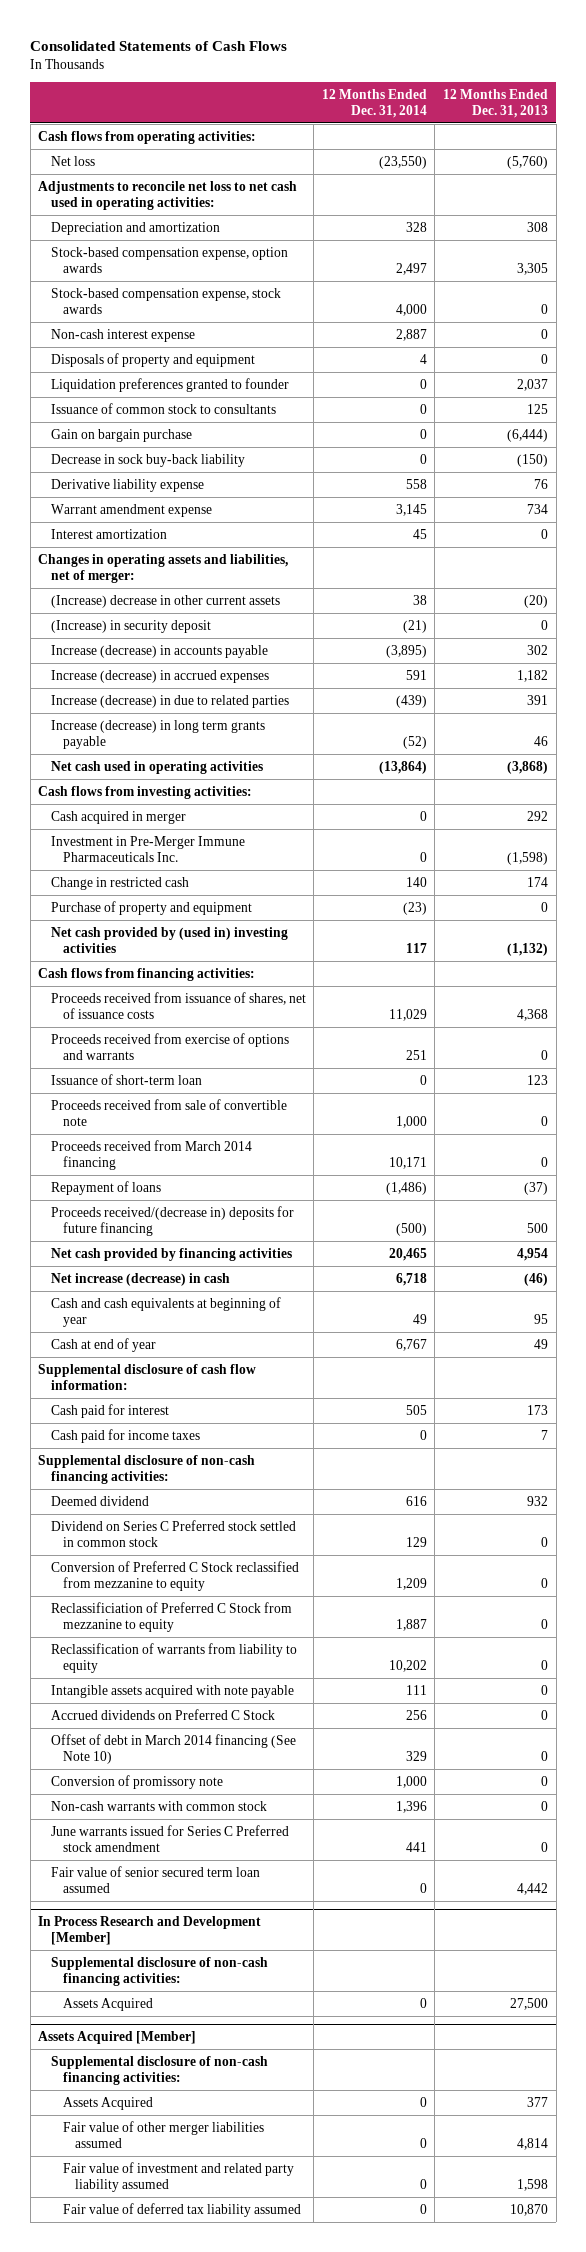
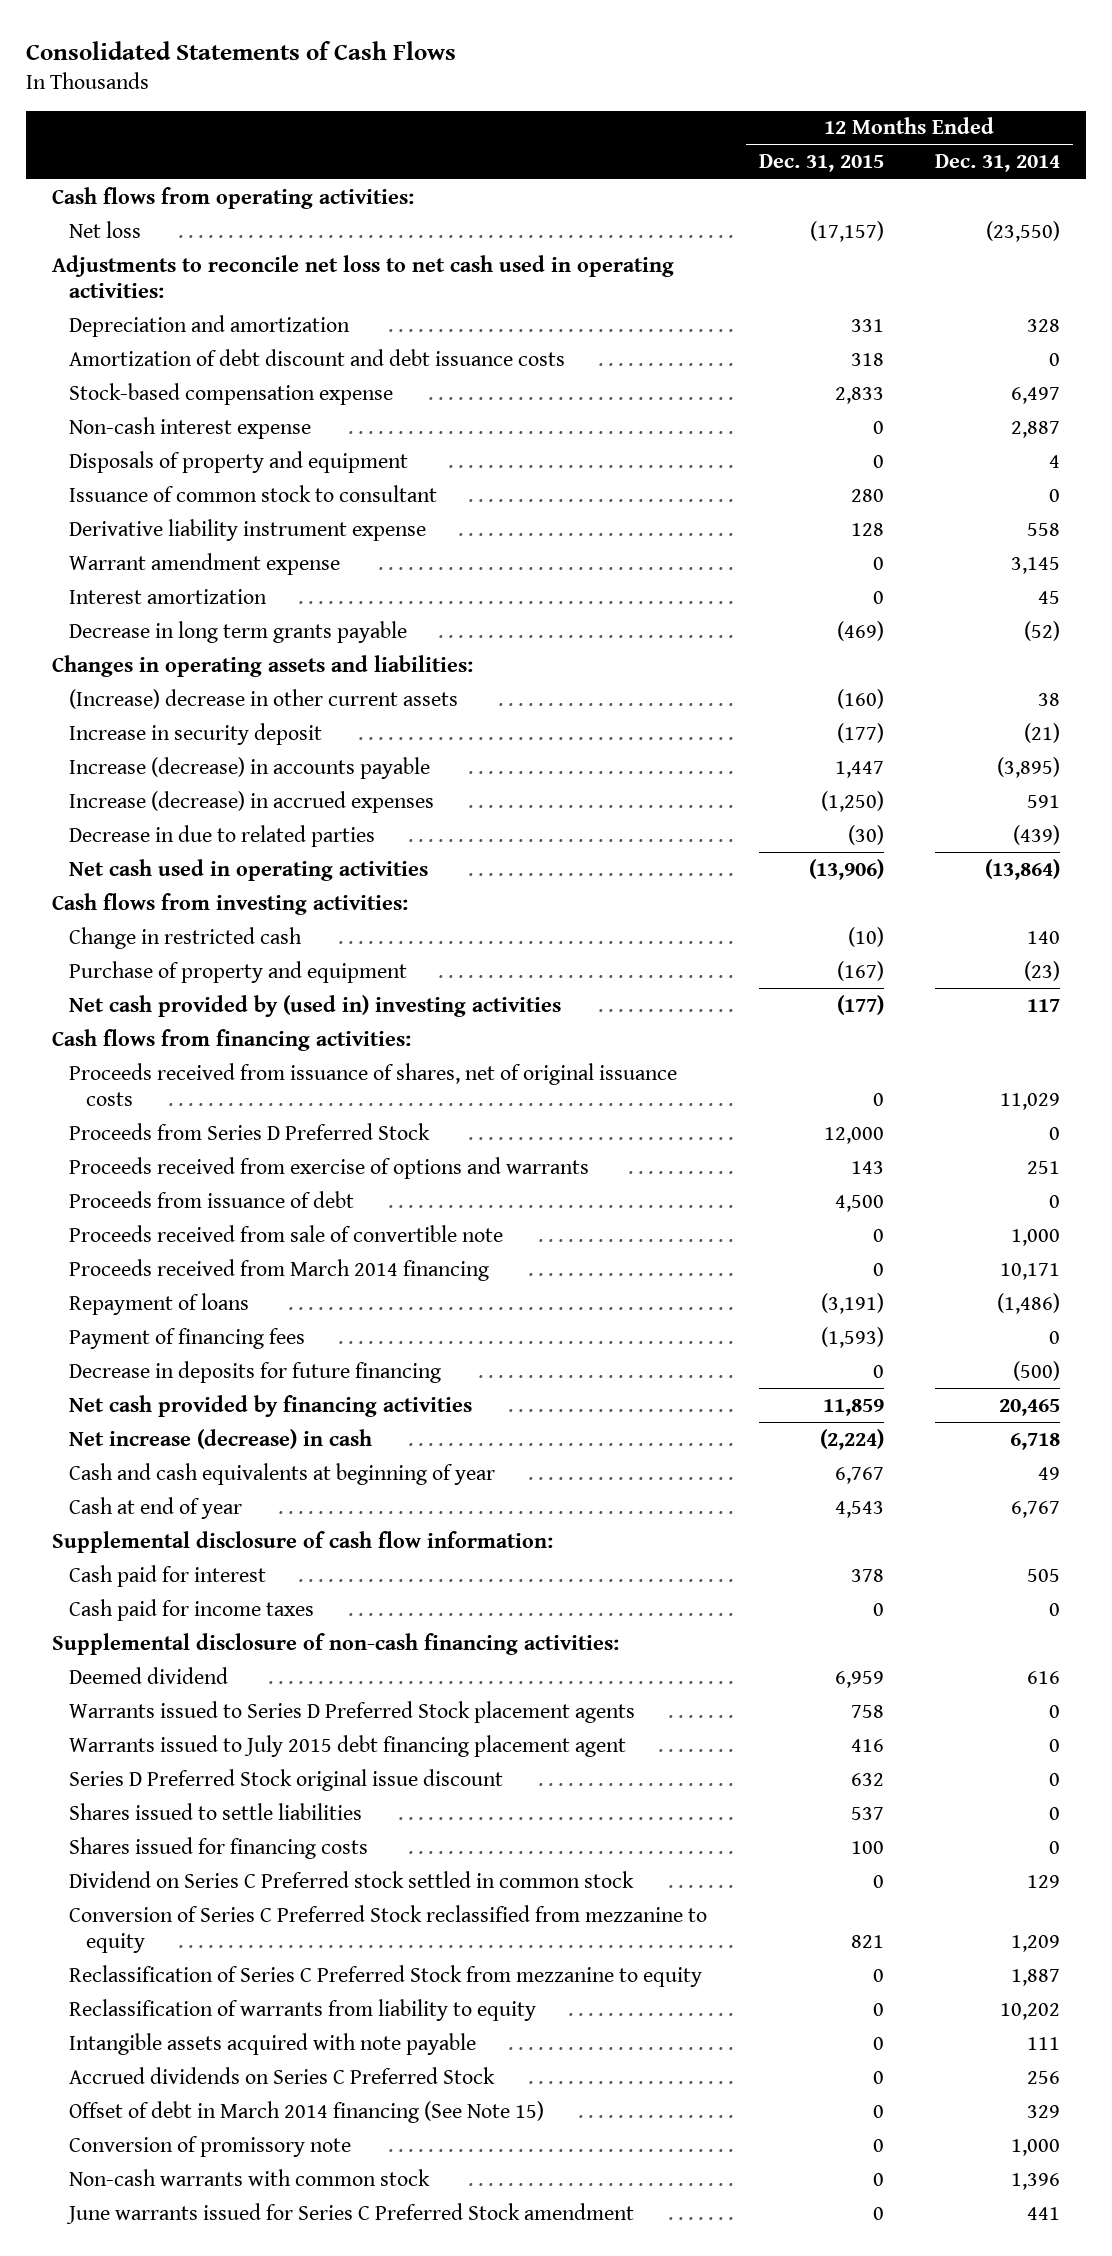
[442,88,548,118] 12 Months Ended Dec. 31, 2013 -> none
none -> [758,154,884,173] Dec. 31, 2015
[50,246,288,274] Stock-based compensation expense, option awards -> none
none -> [69,348,566,366] Amortization of debt discount and debt issuance costs
[50,287,281,315] Stock-based compensation expense, stock awards -> [69,382,394,405] Stock-based compensation expense
[395,304,427,317] 4,000 -> [1010,386,1060,404] 6,497
[50,377,289,392] Liquidation preferences granted to founder -> none
[50,428,192,442] Gain on bargain purchase -> none
[50,453,245,467] Decrease in sock buy-back liability -> none
[50,402,276,414] Issuance of common stock to consultants -> [69,484,438,502] Issuance of common stock to consultant
[50,478,204,492] Derivative liability expense -> [69,518,427,541] Derivative liability instrument expense
none -> [69,620,408,643] Decrease in long term grants payable
[38,553,289,584] Changes in operating assets and liabilities, net of merger: -> [52,654,474,677] Changes in operating assets and liabilities:
[50,619,211,633] (Increase) in security deposit -> [69,722,323,745] Increase in security deposit
[50,719,265,750] Increase (decrease) in long term grants payable -> none
[50,694,289,708] Increase (decrease) in due to related parties -> [69,824,376,847] Decrease in due to related parties
[50,810,186,824] Cash acquired in merger -> none
[50,835,245,863] Investment in Pre-Merger Immune Pharmaceuticals Inc. -> none
[50,991,306,1020] Proceeds received from issuance of shares, net of issuance costs -> [69,1062,678,1107] Proceeds received from issuance of shares, net of original issuance costs
none -> [69,1122,431,1140] Proceeds from Series D Preferred Stock
[50,1073,202,1085] Issuance of short-term loan -> [69,1190,355,1208] Proceeds from issuance of debt
none -> [69,1327,306,1349] Payment of financing fees
[50,1205,294,1237] Proceeds received/(decrease in) deposits for future financing -> [69,1360,442,1383] Decrease in deposits for future financing
none -> [69,1700,636,1723] Warrants issued to Series D Preferred Stock placement agents
none -> [69,1734,627,1757] Warrants issued to July 2015 debt financing placement agent
none -> [69,1768,504,1791] Series D Preferred Stock original issue discount
none -> [69,1802,363,1820] Shares issued to settle liabilities
none -> [69,1836,369,1859] Shares issued for financing costs
[50,1560,299,1592] Conversion of Preferred C Stock reclassified from mezzanine to equity -> [69,1904,708,1954] Conversion of Series C Preferred Stock reclassified from mezzanine to equity
[50,1601,292,1633] Reclassificiation of Preferred C Stock from mezzanine to equity -> [69,1964,703,1987] Reclassification of Series C Preferred Stock from mezzanine to equity
[50,1708,275,1720] Accrued dividends on Preferred C Stock -> [69,2066,496,2084] Accrued dividends on Series C Preferred Stock
[50,1733,296,1765] Offset of debt in March 2014 financing (See Note 10) -> [69,2100,545,2123] Offset of debt in March 2014 financing (See Note 15)
[50,1865,260,1894] Fair value of senior secured term loan assumed -> none
[38,1915,262,1946] In Process Research and Development [Member] -> none
[50,1956,268,1987] Supplemental disclosure of non-cash financing activities: -> none
[62,1997,153,2011] Assets Acquired -> none
[38,2030,197,2044] Assets Acquired [Member] -> none
[50,2055,268,2086] Supplemental disclosure of non-cash financing activities: -> none
[62,2096,153,2110] Assets Acquired -> none
[62,2120,264,2149] Fair value of other merger liabilities assumed -> none
[62,2161,294,2193] Fair value of investment and related party liability assumed -> none
[62,2202,301,2217] Fair value of deferred tax liability assumed -> none
[50,1824,289,1853] June warrants issued for Series C Preferred stock amendment -> [66,2202,635,2224] June warrants issued for Series C Preferred Stock amendment

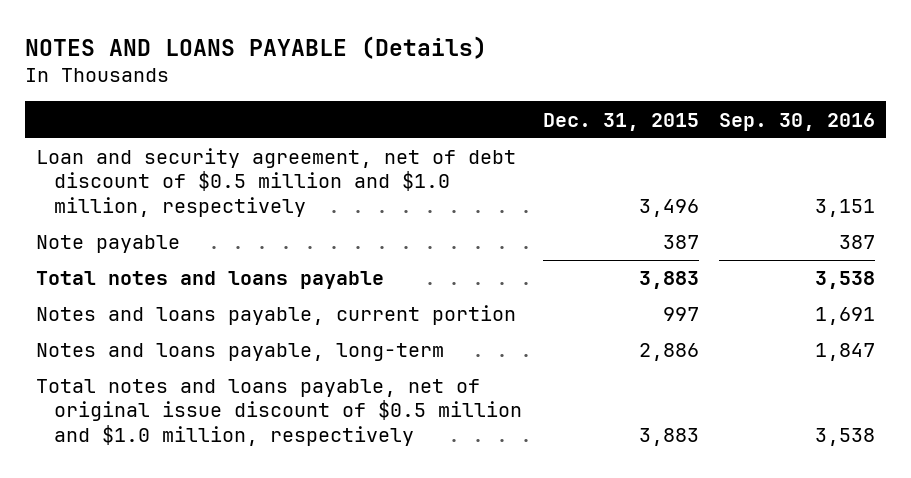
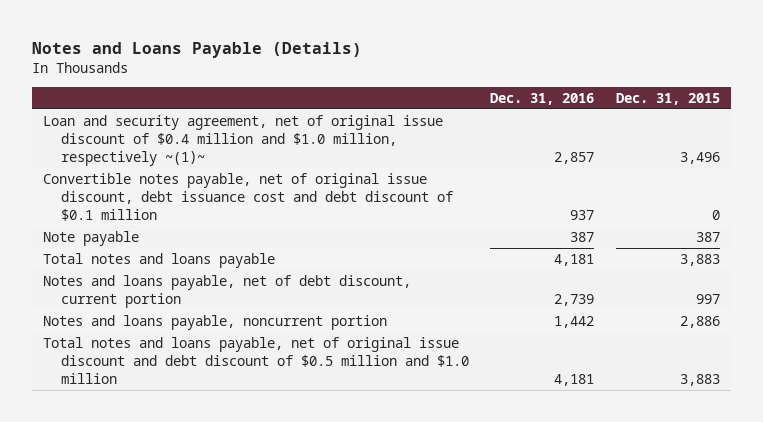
[25,35,488,59] NOTES AND LOANS PAYABLE (Details) -> [31,41,362,58] Notes and Loans Payable (Details)
[719,112,876,131] Sep. 30, 2016 -> none
none -> [490,92,595,105] Dec. 31, 2016
[35,148,516,217] Loan and security agreement, net of debt discount of $0.5 million and $1.0 million, respectively -> [42,115,443,167] Loan and security agreement, net of original issue discount of $0.4 million and $1.0 million, respectively ~(1)~
none -> [42,173,453,222] Convertible notes payable, net of original issue discount, debt issuance cost and debt discount of $0.1 million
[35,305,516,326] Notes and loans payable, current portion -> [42,275,411,309] Notes and loans payable, net of debt discount, current portion
[35,343,444,362] Notes and loans payable, long-term -> [42,315,387,331] Notes and loans payable, noncurrent portion
[35,379,522,446] Total notes and loans payable, net of original issue discount of $0.5 million and $1.0 million, respectively -> [42,337,469,385] Total notes and loans payable, net of original issue discount and debt discount of $0.5 million and $1.0 million

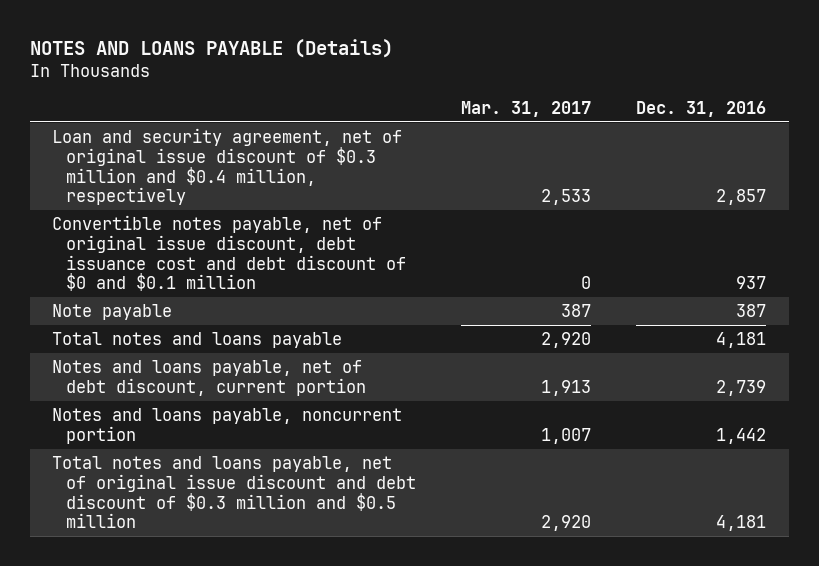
[31,41,362,58] Notes and Loans Payable (Details) -> [29,39,393,59] NOTES AND LOANS PAYABLE (Details)
[616,92,721,105] Dec. 31, 2015 -> none
none -> [461,100,592,117] Mar. 31, 2017
[42,115,443,167] Loan and security agreement, net of original issue discount of $0.4 million and $1.0 million, respectively ~(1)~ -> [52,127,403,206] Loan and security agreement, net of original issue discount of $0.3 million and $0.4 million, respectively
[42,173,453,222] Convertible notes payable, net of original issue discount, debt issuance cost and debt discount of $0.1 million -> [52,214,407,292] Convertible notes payable, net of original issue discount, debt issuance cost and debt discount of $0 and $0.1 million
[42,337,469,385] Total notes and loans payable, net of original issue discount and debt discount of $0.5 million and $1.0 million -> [52,455,417,529] Total notes and loans payable, net of original issue discount and debt discount of $0.3 million and $0.5 million

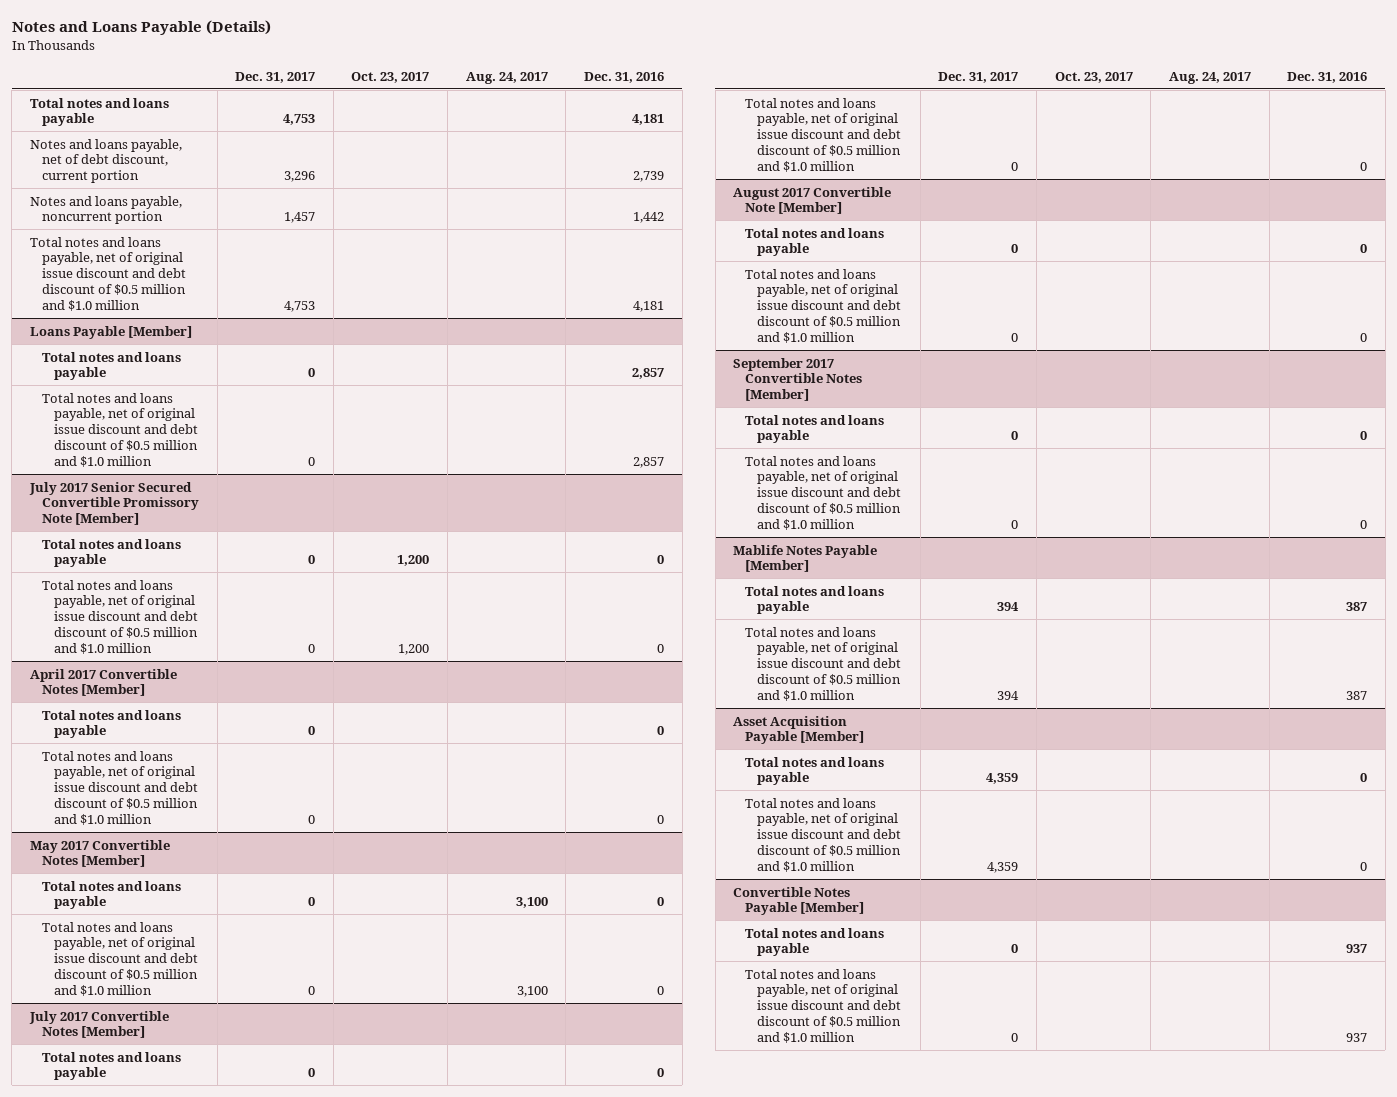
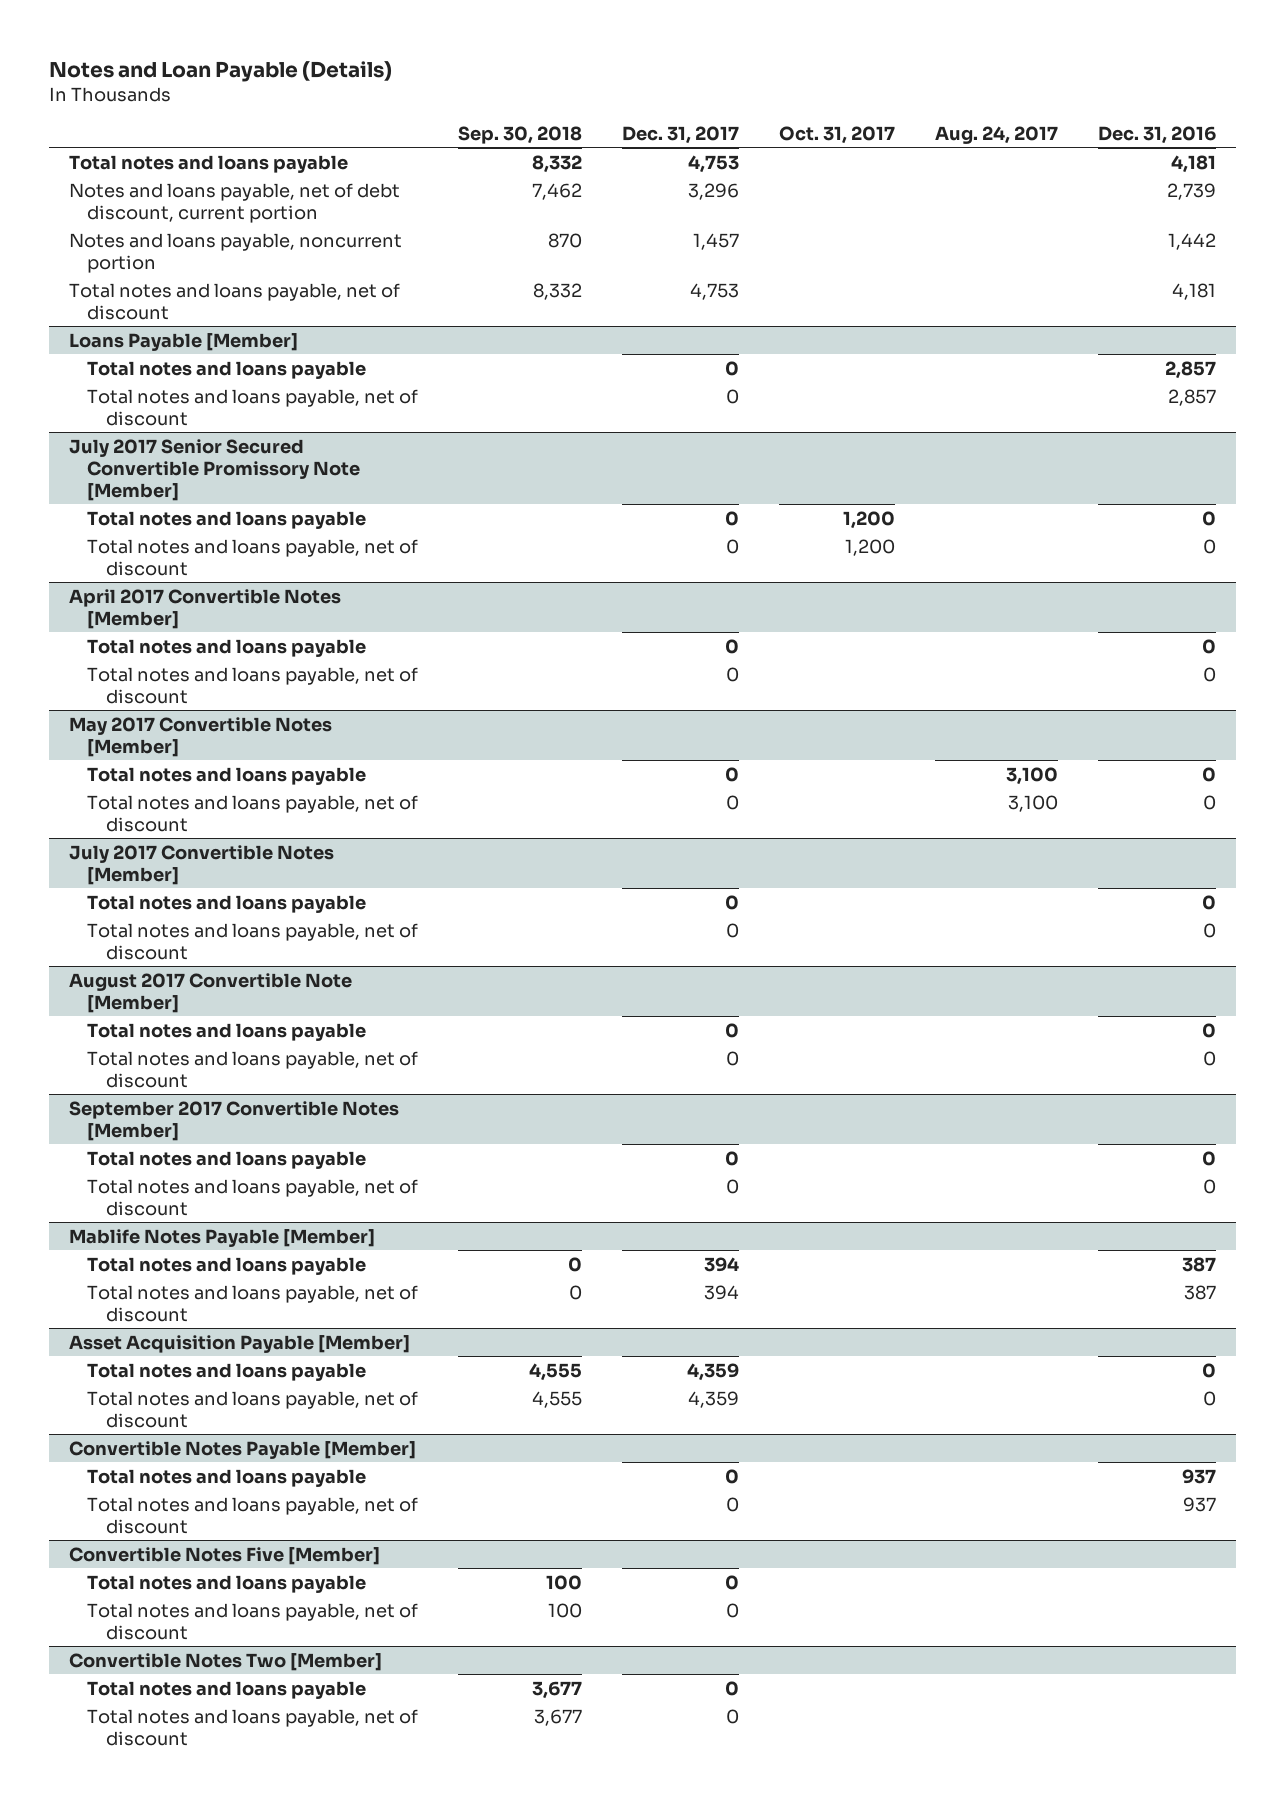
[11,20,271,36] Notes and Loans Payable (Details) -> [48,60,392,82] Notes and Loan Payable (Details)
[351,71,430,83] Oct. 23, 2017 -> none
none -> [458,125,583,144] Sep. 30, 2018
none -> [779,125,896,144] Oct. 31, 2017
[29,236,186,311] Total notes and loans payable, net of original issue discount and debt discount of $0.5 million and $1.0 million -> [68,282,400,320] Total notes and loans payable, net of discount
[41,392,198,467] Total notes and loans payable, net of original issue discount and debt discount of $0.5 million and $1.0 million -> [87,388,419,426] Total notes and loans payable, net of discount
[41,579,198,654] Total notes and loans payable, net of original issue discount and debt discount of $0.5 million and $1.0 million -> [87,538,419,576] Total notes and loans payable, net of discount
[41,750,198,825] Total notes and loans payable, net of original issue discount and debt discount of $0.5 million and $1.0 million -> [87,666,419,704] Total notes and loans payable, net of discount
[41,921,198,996] Total notes and loans payable, net of original issue discount and debt discount of $0.5 million and $1.0 million -> [87,794,419,832] Total notes and loans payable, net of discount
[745,97,902,172] Total notes and loans payable, net of original issue discount and debt discount of $0.5 million and $1.0 million -> [87,922,419,960] Total notes and loans payable, net of discount
[745,268,902,343] Total notes and loans payable, net of original issue discount and debt discount of $0.5 million and $1.0 million -> [87,1050,419,1088] Total notes and loans payable, net of discount
[745,455,902,530] Total notes and loans payable, net of original issue discount and debt discount of $0.5 million and $1.0 million -> [87,1178,419,1216] Total notes and loans payable, net of discount
[745,626,902,701] Total notes and loans payable, net of original issue discount and debt discount of $0.5 million and $1.0 million -> [87,1284,419,1322] Total notes and loans payable, net of discount
[745,797,902,872] Total notes and loans payable, net of original issue discount and debt discount of $0.5 million and $1.0 million -> [87,1390,419,1428] Total notes and loans payable, net of discount
[745,968,902,1043] Total notes and loans payable, net of original issue discount and debt discount of $0.5 million and $1.0 million -> [87,1496,419,1534] Total notes and loans payable, net of discount
none -> [68,1546,380,1565] Convertible Notes Five [Member]
none -> [87,1574,367,1593] Total notes and loans payable
none -> [87,1602,419,1640] Total notes and loans payable, net of discount
none -> [68,1652,382,1671] Convertible Notes Two [Member]
none -> [87,1680,367,1699] Total notes and loans payable
none -> [87,1708,419,1746] Total notes and loans payable, net of discount

